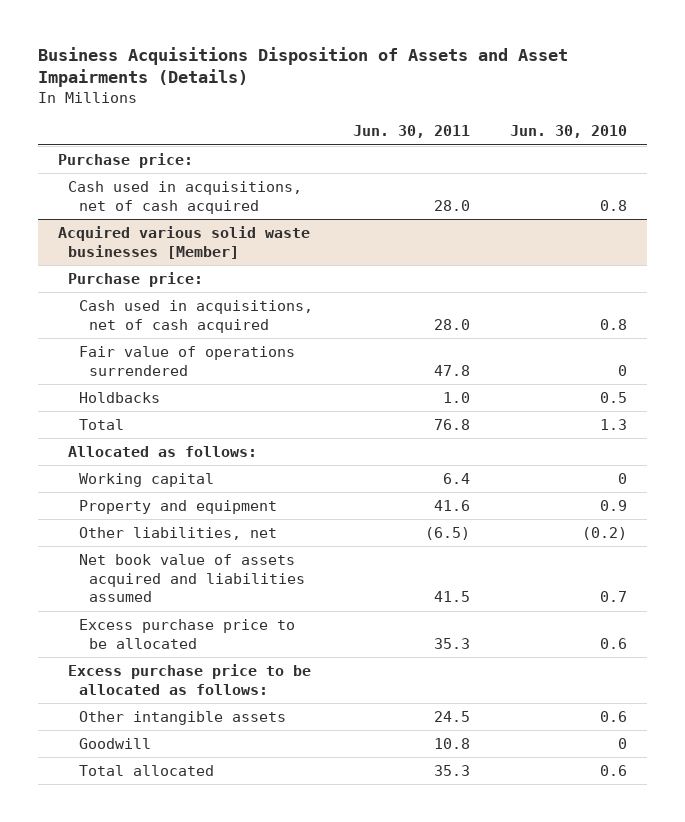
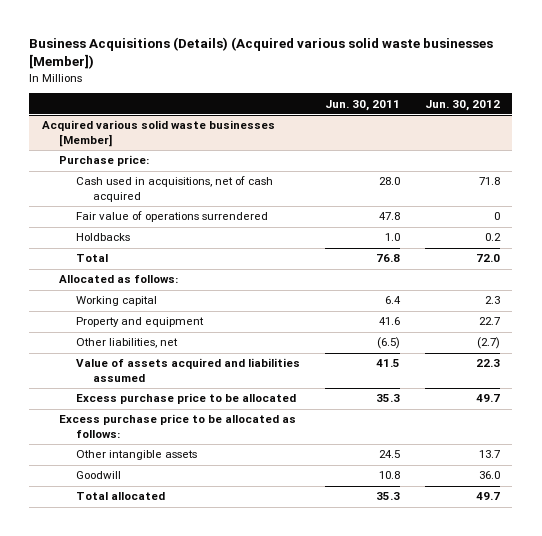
[38,46,569,88] Business Acquisitions Disposition of Assets and Asset Impairments (Details) -> [29,36,494,69] Business Acquisitions (Details) (Acquired various solid waste businesses [Member])
[509,125,627,139] Jun. 30, 2010 -> none
none -> [424,99,500,111] Jun. 30, 2012
[58,152,194,168] Purchase price: -> none
[68,180,303,214] Cash used in acquisitions, net of cash acquired -> none
[78,553,306,603] Net book value of assets acquired and liabilities assumed -> [75,358,300,382] Value of assets acquired and liabilities assumed

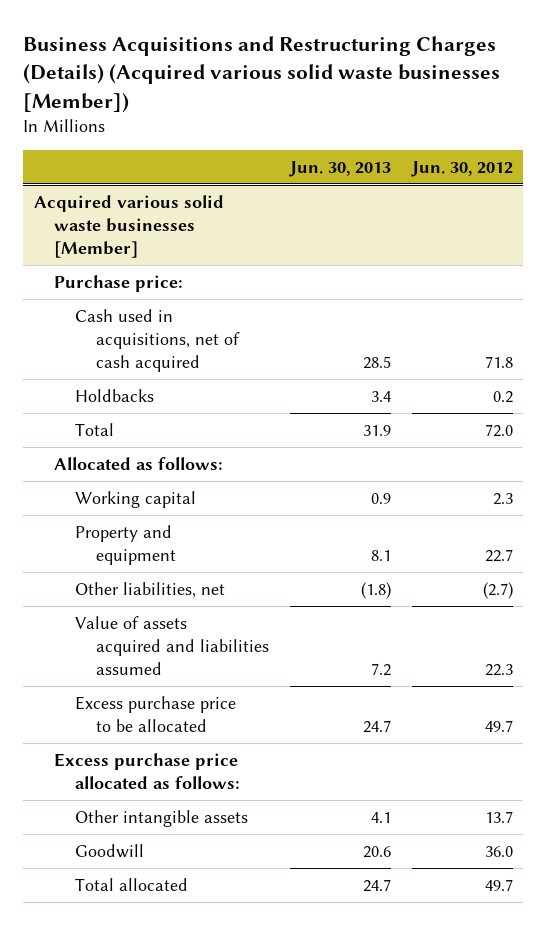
[29,36,494,69] Business Acquisitions (Details) (Acquired various solid waste businesses [Member]) -> [23,36,501,113] Business Acquisitions and Restructuring Charges (Details) (Acquired various solid waste businesses [Member])
[324,99,400,111] Jun. 30, 2011 -> none
none -> [288,160,391,177] Jun. 30, 2013
[75,211,268,223] Fair value of operations surrendered -> none
[58,414,296,438] Excess purchase price to be allocated as follows: -> [54,752,241,790] Excess purchase price allocated as follows:

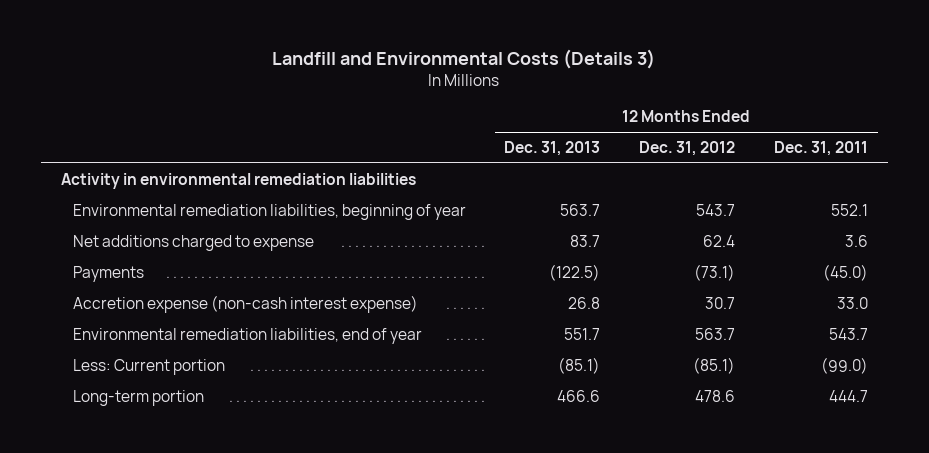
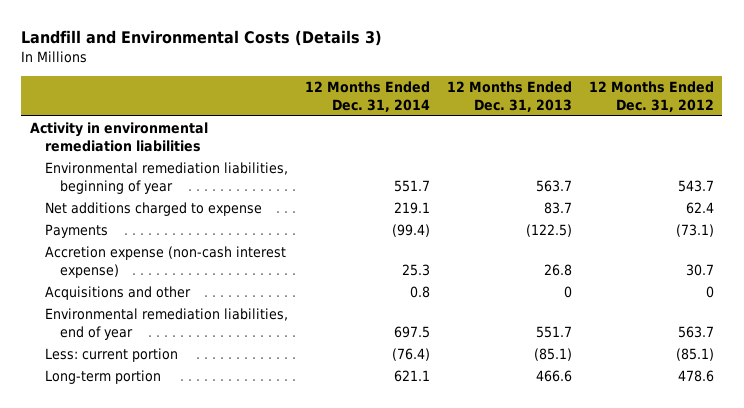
[774,140,869,156] Dec. 31, 2011 -> none
none -> [304,80,430,112] 12 Months Ended Dec. 31, 2014
none -> [44,286,191,301] Acquisitions and other
[72,358,225,375] Less: Current portion -> [44,348,178,363] Less: current portion

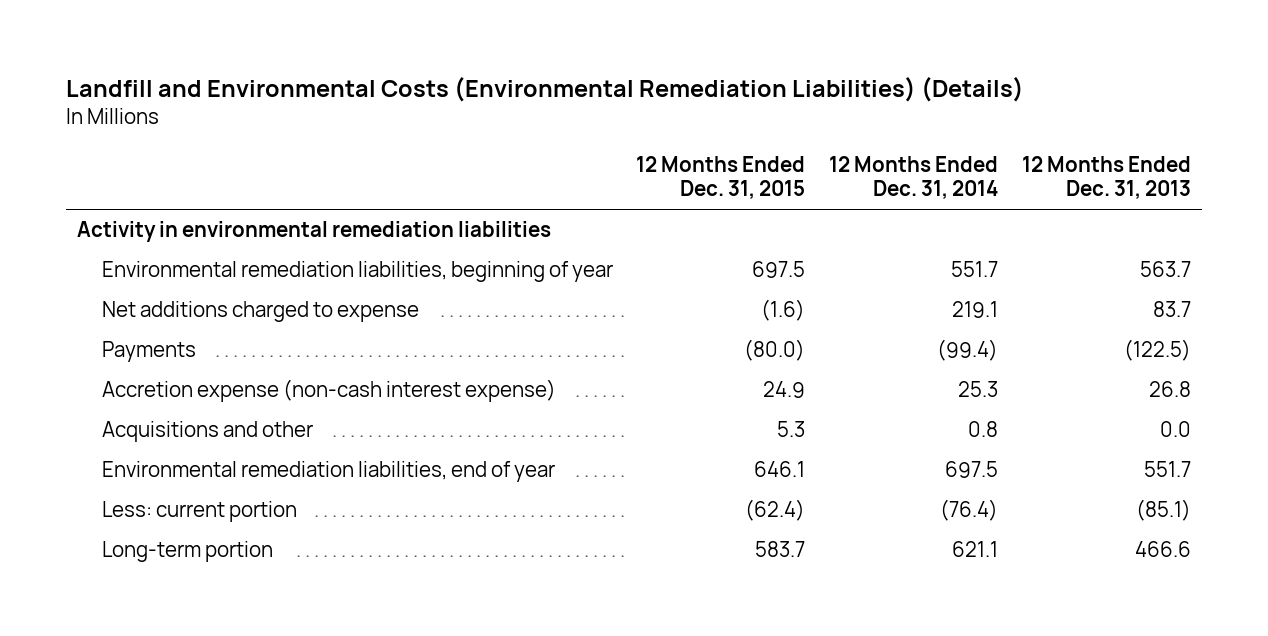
[21,29,383,46] Landfill and Environmental Costs (Details 3) -> [65,77,1024,103] Landfill and Environmental Costs (Environmental Remediation Liabilities) (Details)
[588,80,714,112] 12 Months Ended Dec. 31, 2012 -> none
none -> [636,156,806,200] 12 Months Ended Dec. 31, 2015
[563,286,572,299] 0 -> [1159,421,1191,438] 0.0

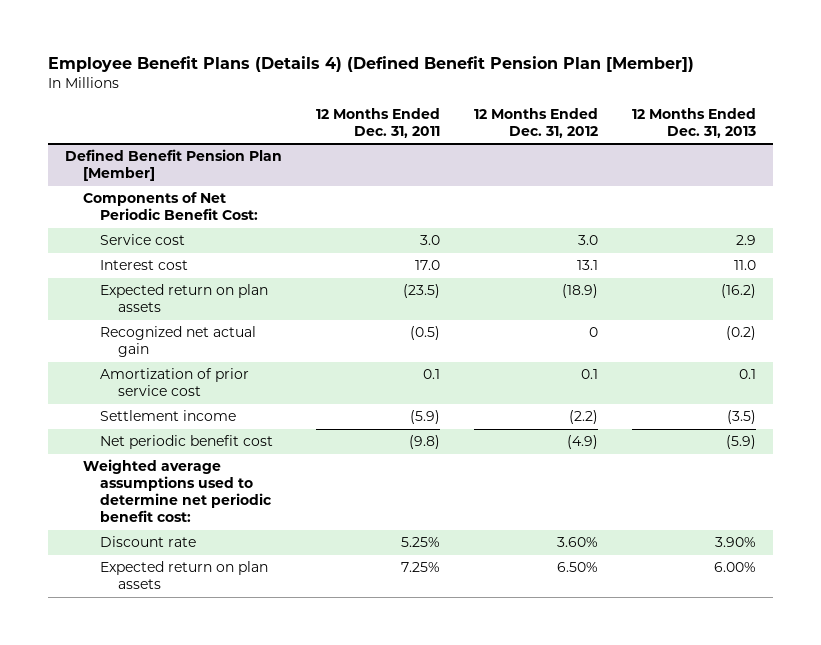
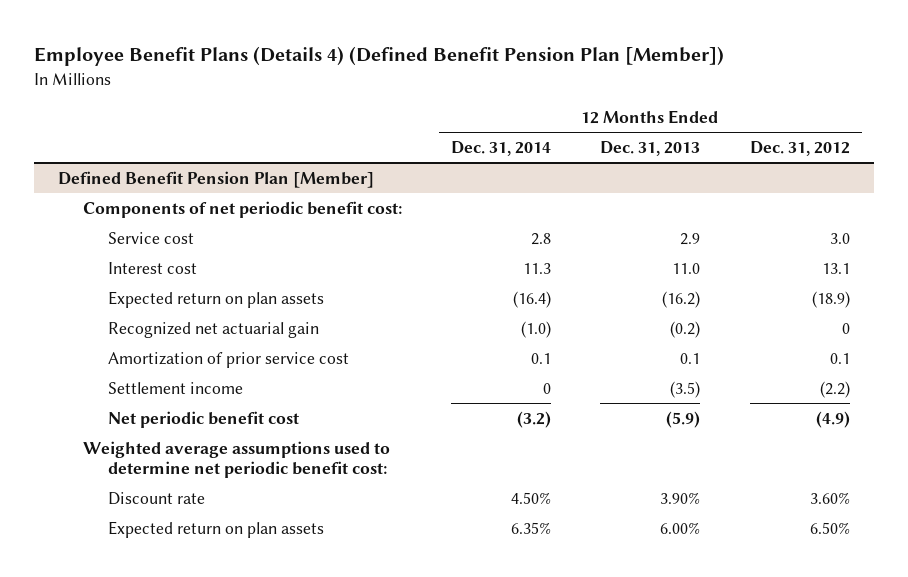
[316,107,441,138] 12 Months Ended Dec. 31, 2011 -> none
none -> [451,140,552,156] Dec. 31, 2014
[82,192,259,221] Components of Net Periodic Benefit Cost: -> [83,200,403,218] Components of net periodic benefit cost:
[100,326,257,358] Recognized net actual gain -> [107,321,319,338] Recognized net actuarial gain

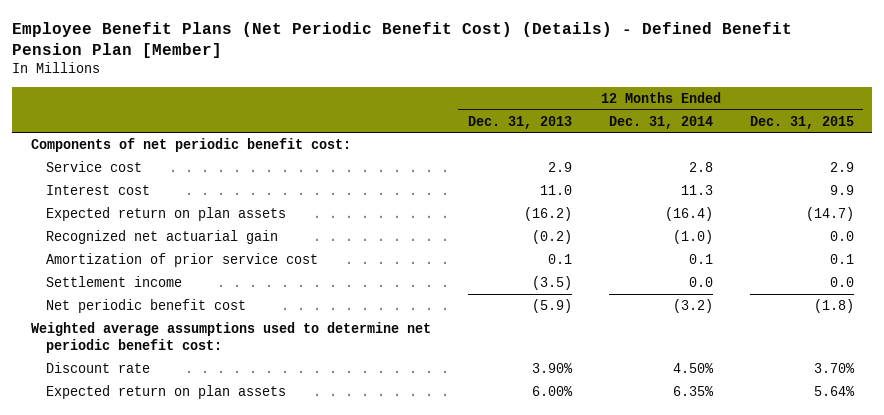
[33,46,724,67] Employee Benefit Plans (Details 4) (Defined Benefit Pension Plan [Member]) -> [12,21,793,58] Employee Benefit Plans (Net Periodic Benefit Cost) (Details) - Defined Benefit Pension Plan [Member]
[749,140,850,156] Dec. 31, 2012 -> none
none -> [749,115,854,129] Dec. 31, 2015
[58,170,375,188] Defined Benefit Pension Plan [Member] -> none
[543,382,552,394] 0 -> [688,276,713,287] 0.0

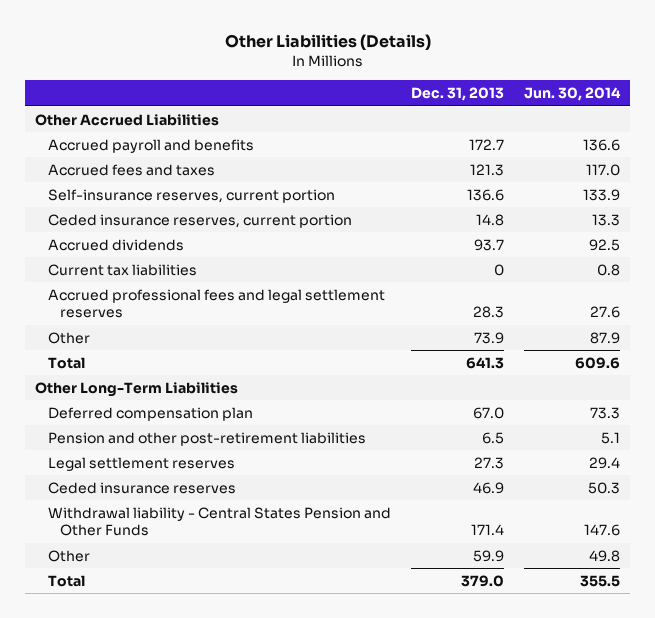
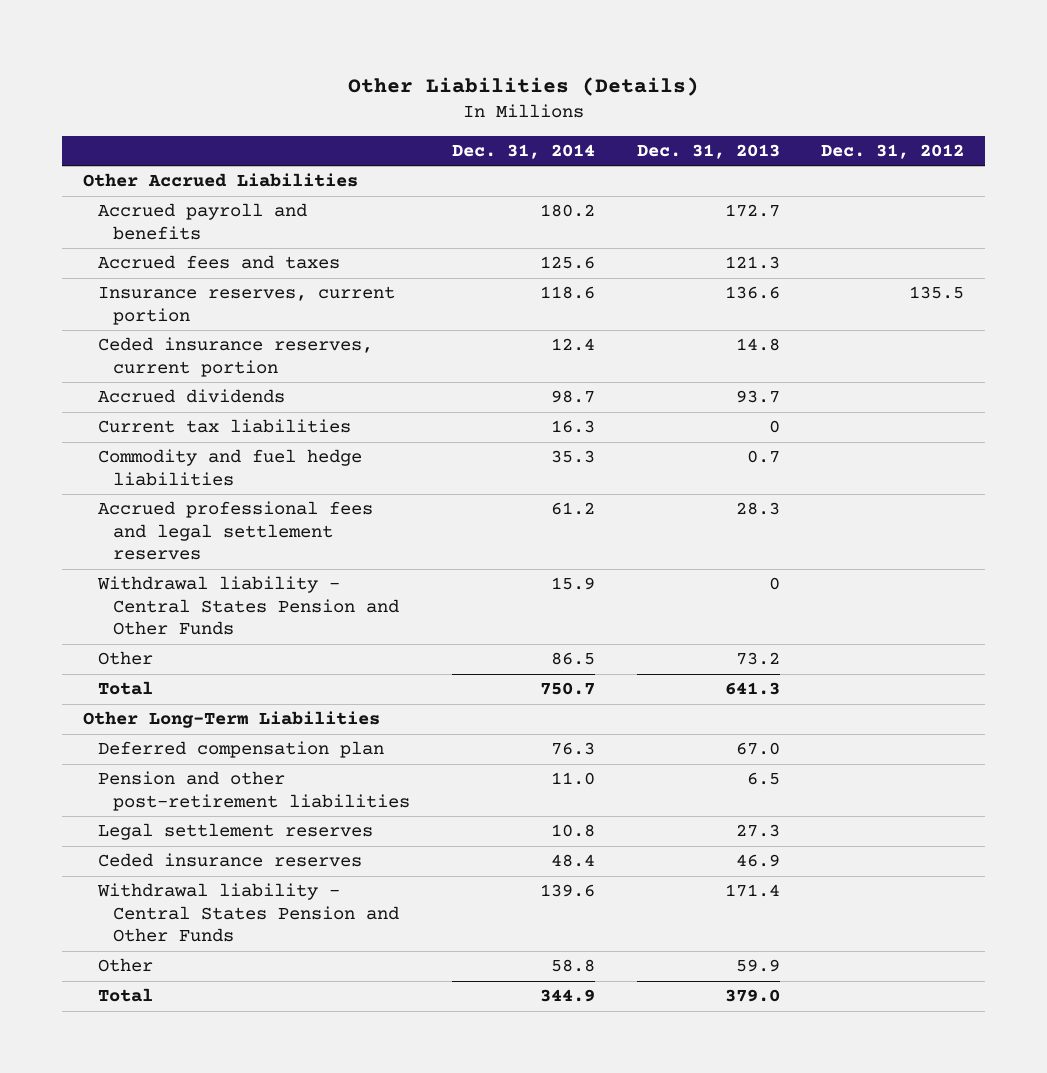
[523,87,621,102] Jun. 30, 2014 -> none
none -> [451,144,595,160] Dec. 31, 2014
none -> [821,144,965,160] Dec. 31, 2012
[47,188,335,203] Self-insurance reserves, current portion -> [98,286,396,325] Insurance reserves, current portion
none -> [98,449,363,486] Commodity and fuel hedge liabilities
none -> [97,576,400,636] Withdrawal liability - Central States Pension and Other Funds
[473,331,504,344] 73.9 -> [735,652,780,666] 73.2

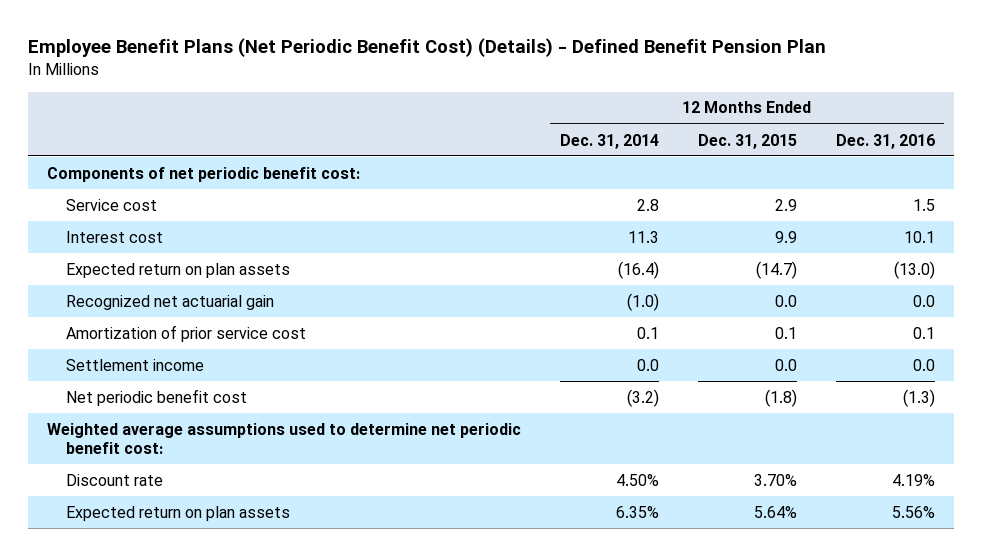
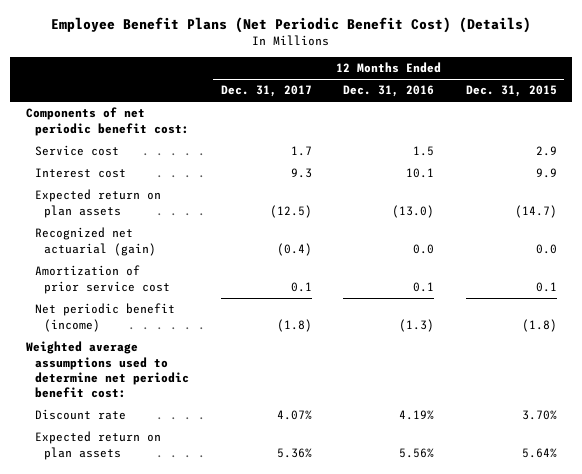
[28,38,827,58] Employee Benefit Plans (Net Periodic Benefit Cost) (Details) - Defined Benefit Pension Plan -> [51,16,532,33] Employee Benefit Plans (Net Periodic Benefit Cost) (Details)
[560,133,660,149] Dec. 31, 2014 -> none
none -> [220,85,312,98] Dec. 31, 2017
[65,294,274,310] Recognized net actuarial gain -> [34,227,157,256] Recognized net actuarial (gain)
[65,358,204,371] Settlement income -> none
[65,388,247,406] Net periodic benefit cost -> [34,303,175,332] Net periodic benefit (income)

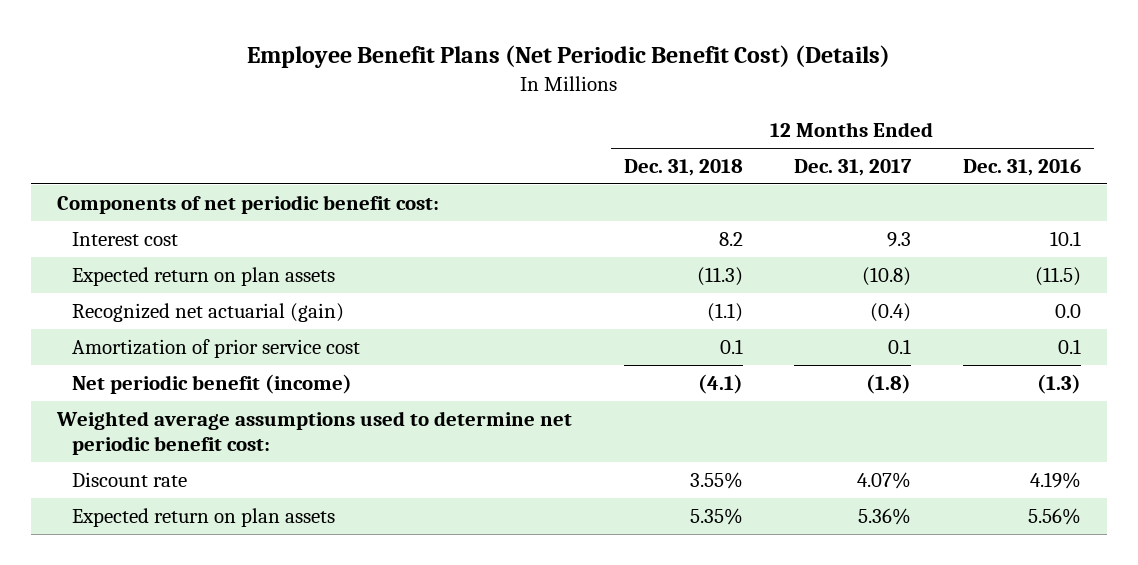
[465,85,557,98] Dec. 31, 2015 -> none
none -> [623,158,743,176] Dec. 31, 2018
[34,145,119,157] Service cost -> none
[269,204,312,218] (12.5) -> [862,266,912,286] (10.8)
[392,204,435,218] (13.0) -> [1035,266,1082,286] (11.5)

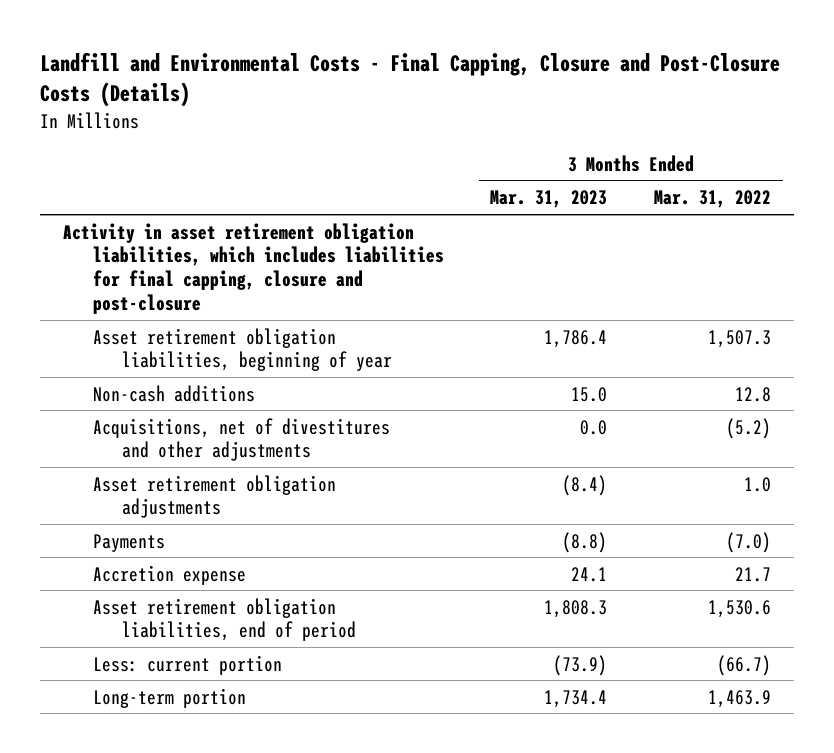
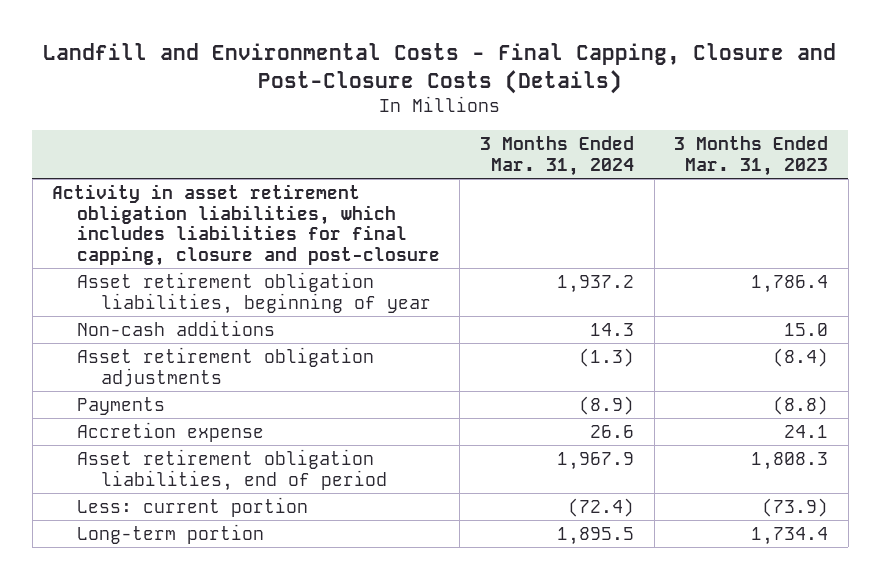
[654,190,772,209] Mar. 31, 2022 -> none
none -> [480,136,635,177] 3 Months Ended Mar. 31, 2024
[92,417,390,462] Acquisitions, net of divestitures and other adjustments -> none

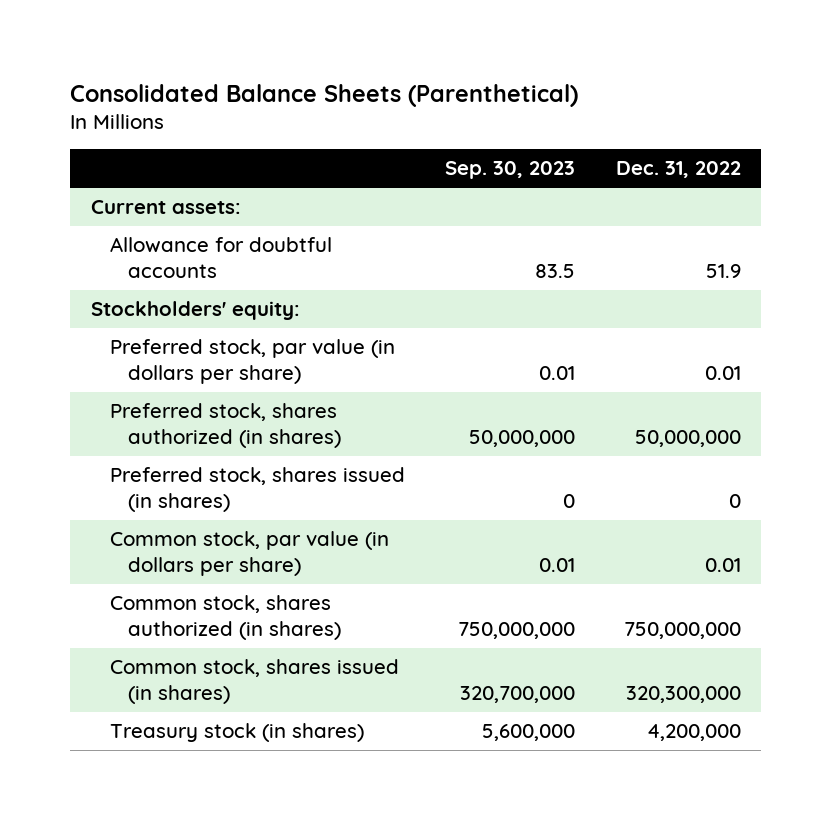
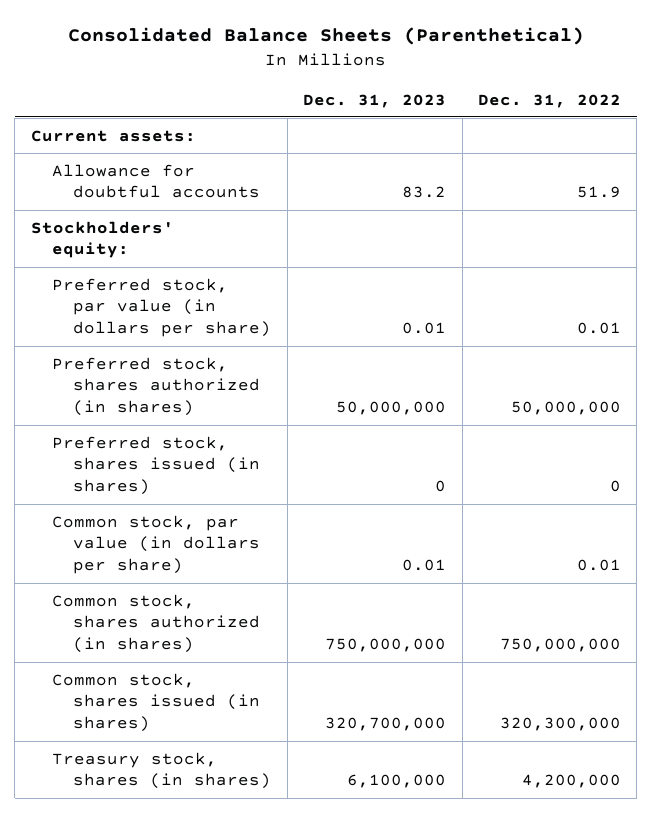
[445,161,576,180] Sep. 30, 2023 -> none
none -> [303,93,447,108] Dec. 31, 2023
[109,723,364,743] Treasury stock (in shares) -> [51,751,272,790] Treasury stock, shares (in shares)

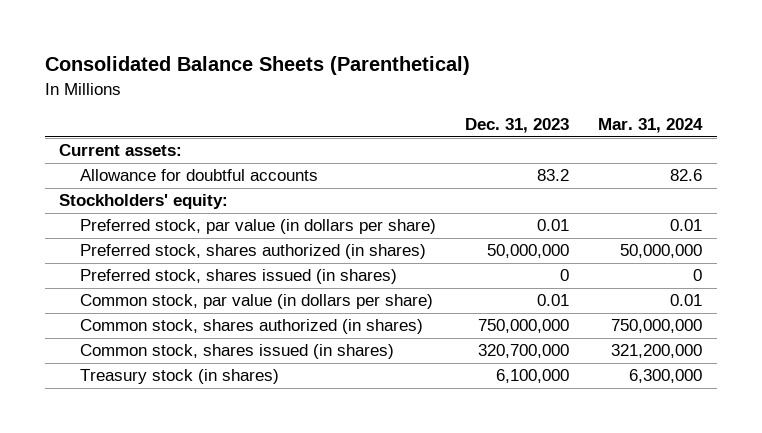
[477,93,621,108] Dec. 31, 2022 -> none
none -> [598,118,704,134] Mar. 31, 2024
[51,751,272,790] Treasury stock, shares (in shares) -> [79,369,279,385] Treasury stock (in shares)

